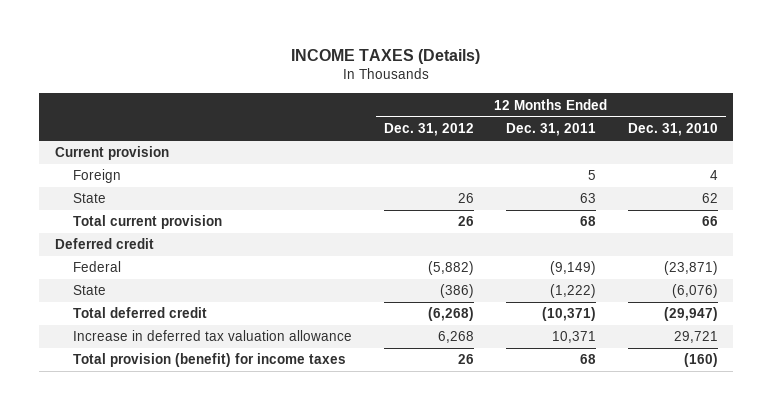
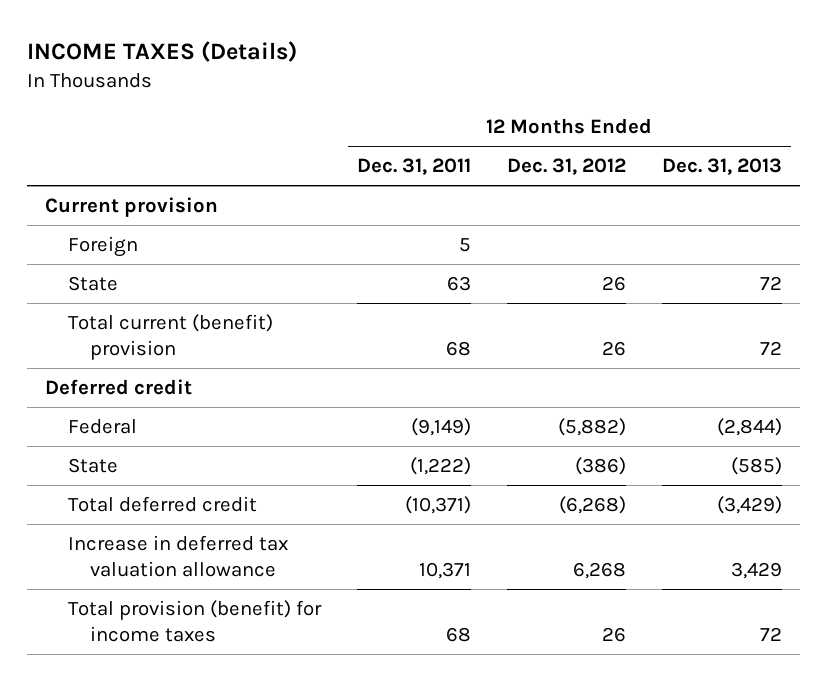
[627,123,718,137] Dec. 31, 2010 -> none
none -> [662,158,783,176] Dec. 31, 2013
[73,215,223,230] Total current provision -> [67,314,273,361] Total current (benefit) provision

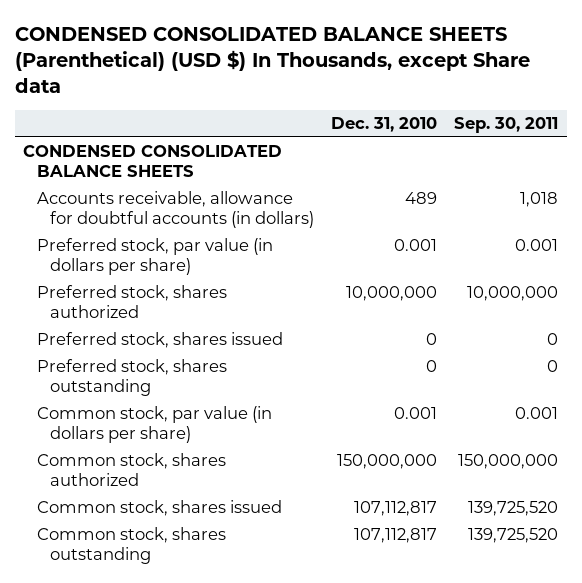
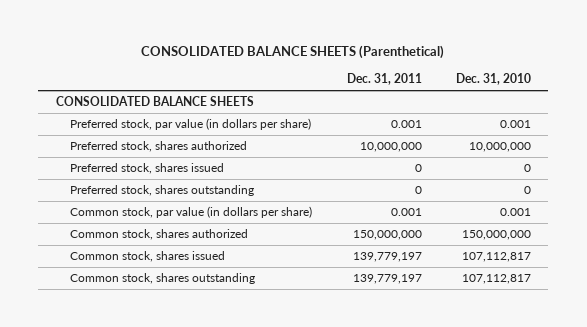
[14,26,530,93] CONDENSED CONSOLIDATED BALANCE SHEETS (Parenthetical) (USD $) In Thousands, except Share data -> [141,45,445,60] CONSOLIDATED BALANCE SHEETS (Parenthetical)
[454,116,559,133] Sep. 30, 2011 -> none
none -> [346,73,422,86] Dec. 31, 2011
[36,191,315,229] Accounts receivable, allowance for doubtful accounts (in dollars) -> none
[23,145,283,178] CONDENSED CONSOLIDATED BALANCE SHEETS -> [55,96,254,107] CONSOLIDATED BALANCE SHEETS

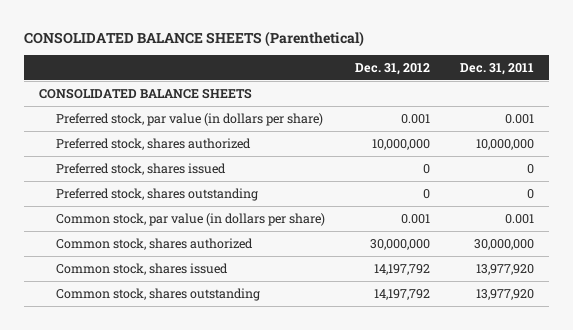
[456,73,532,86] Dec. 31, 2010 -> none
none -> [354,63,430,76] Dec. 31, 2012
[352,230,422,241] 150,000,000 -> [473,238,534,250] 30,000,000
[352,252,422,263] 139,779,197 -> [475,263,534,275] 13,977,920
[352,274,422,285] 139,779,197 -> [475,288,534,300] 13,977,920

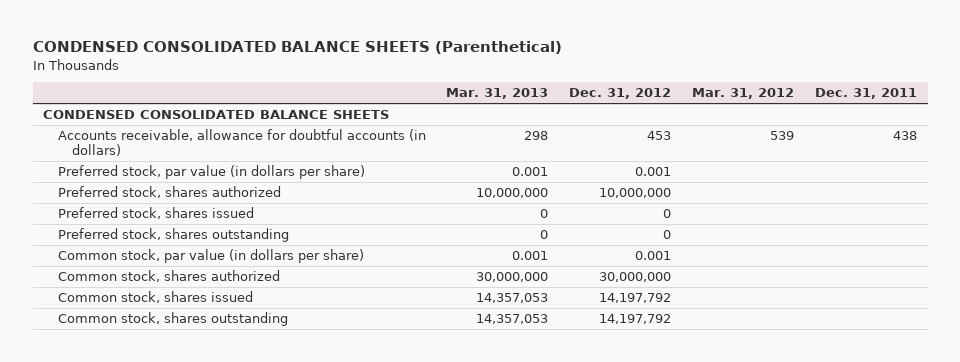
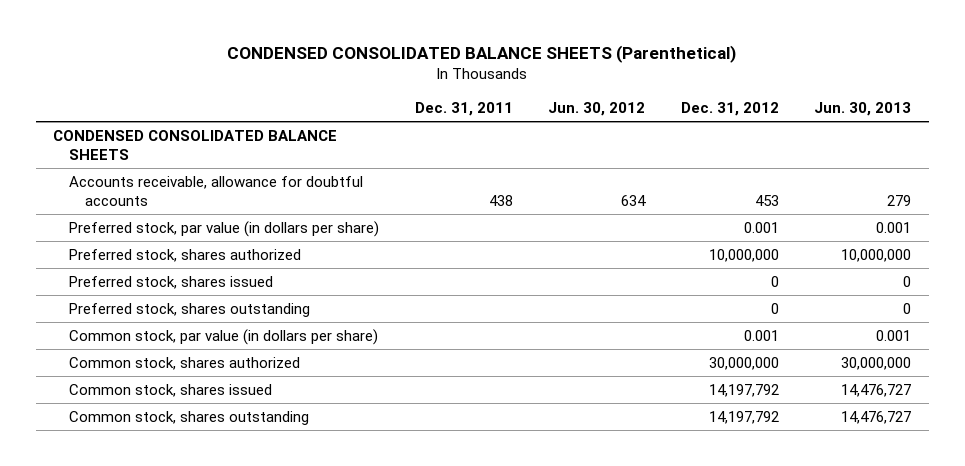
[446,88,549,100] Mar. 31, 2013 -> none
[692,88,795,100] Mar. 31, 2012 -> none
none -> [548,101,646,116] Jun. 30, 2012
none -> [814,101,912,116] Jun. 30, 2013
[57,129,426,156] Accounts receivable, allowance for doubtful accounts (in dollars) -> [69,175,364,206] Accounts receivable, allowance for doubtful accounts

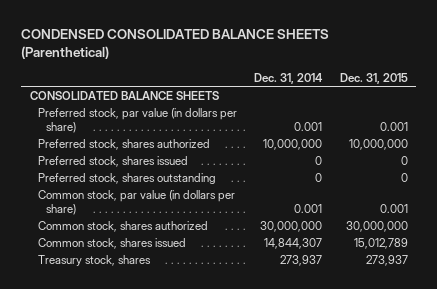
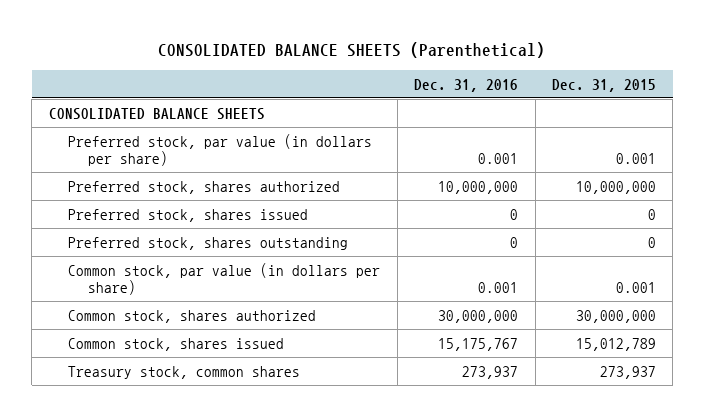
[20,29,329,60] CONDENSED CONSOLIDATED BALANCE SHEETS (Parenthetical) -> [158,41,546,58] CONSOLIDATED BALANCE SHEETS (Parenthetical)
[254,72,324,84] Dec. 31, 2014 -> none
none -> [414,78,519,92] Dec. 31, 2016
[38,254,152,266] Treasury stock, shares -> [68,365,301,379] Treasury stock, common shares

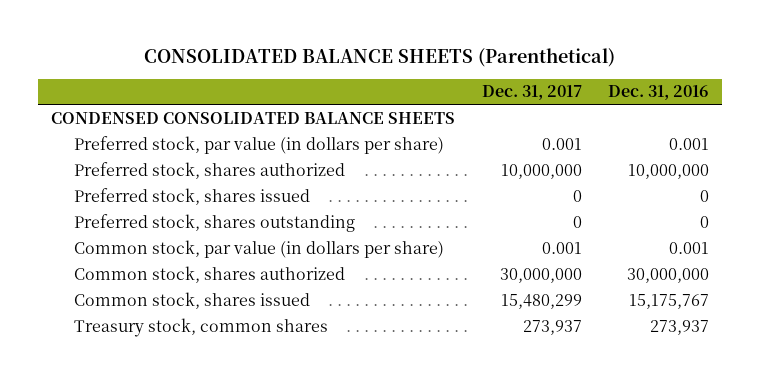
[551,78,656,92] Dec. 31, 2015 -> none
none -> [481,85,582,101] Dec. 31, 2017
[48,107,265,120] CONSOLIDATED BALANCE SHEETS -> [51,111,456,124] CONDENSED CONSOLIDATED BALANCE SHEETS

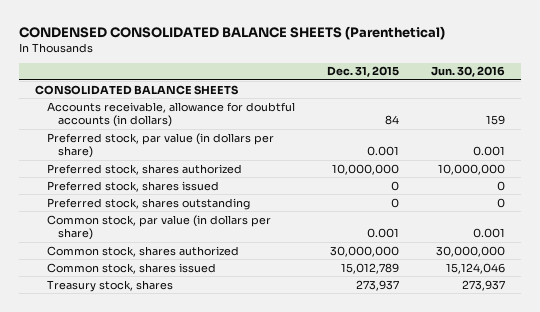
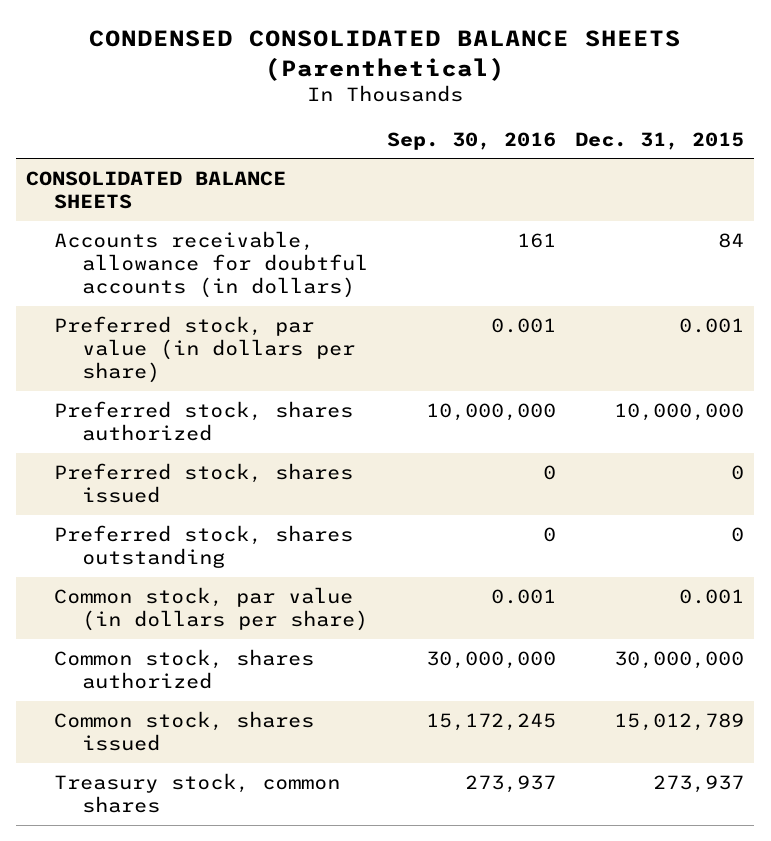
[431,66,506,78] Jun. 30, 2016 -> none
none -> [387,132,557,151] Sep. 30, 2016
[46,279,173,292] Treasury stock, shares -> [53,772,340,814] Treasury stock, common shares

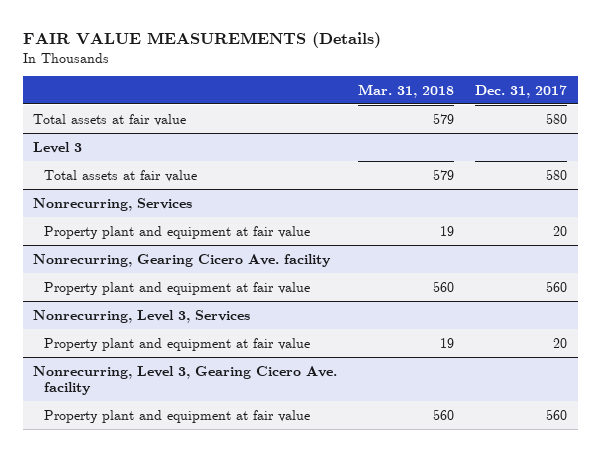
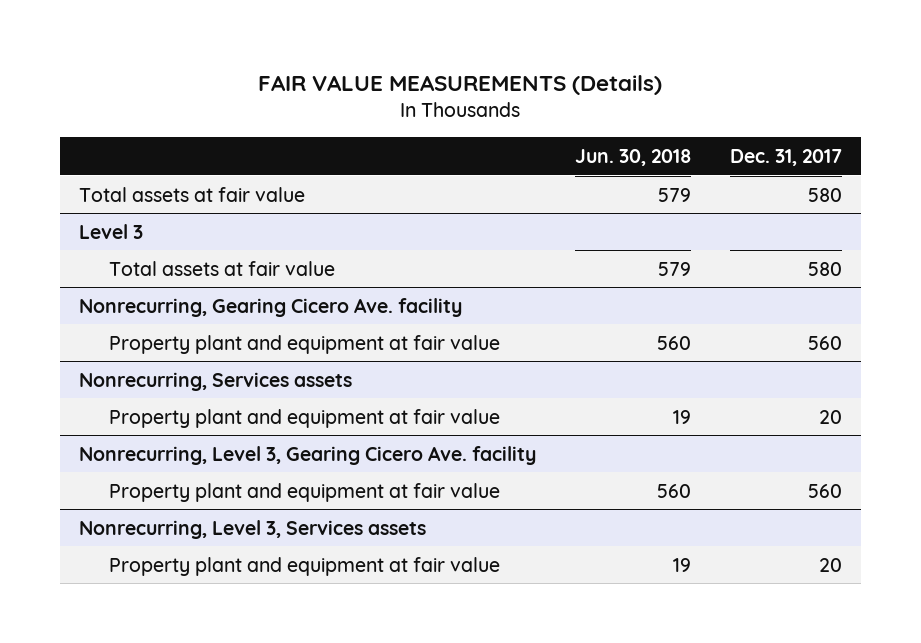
[358,83,455,98] Mar. 31, 2018 -> none
none -> [574,148,691,166] Jun. 30, 2018
[33,197,193,211] Nonrecurring, Services -> none
[44,225,311,239] Property plant and equipment at fair value -> none
[33,309,251,323] Nonrecurring, Level 3, Services -> none
none -> [79,371,353,391] Nonrecurring, Services assets
none -> [79,519,427,539] Nonrecurring, Level 3, Services assets
none -> [109,556,501,576] Property plant and equipment at fair value

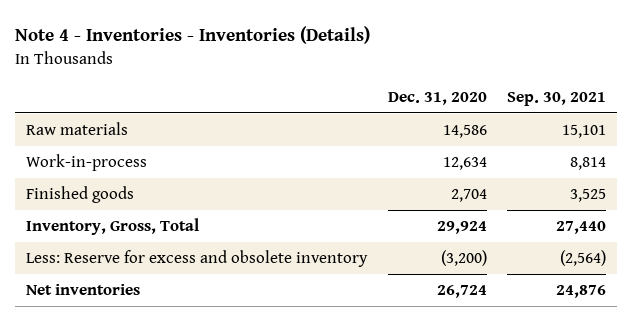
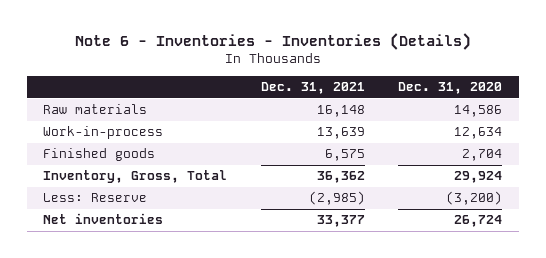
[15,26,371,45] Note 4 - Inventories - Inventories (Details) -> [74,33,471,51] Note 6 - Inventories - Inventories (Details)
[507,91,607,106] Sep. 30, 2021 -> none
none -> [260,82,365,95] Dec. 31, 2021
[25,250,368,268] Less: Reserve for excess and obsolete inventory -> [43,193,148,203] Less: Reserve

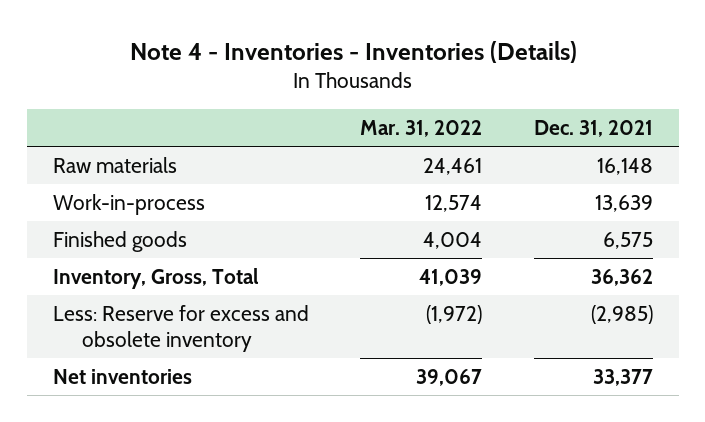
[74,33,471,51] Note 6 - Inventories - Inventories (Details) -> [129,40,577,63] Note 4 - Inventories - Inventories (Details)
[398,82,503,95] Dec. 31, 2020 -> none
none -> [360,120,483,138] Mar. 31, 2022
[43,193,148,203] Less: Reserve -> [52,304,309,352] Less: Reserve for excess and obsolete inventory

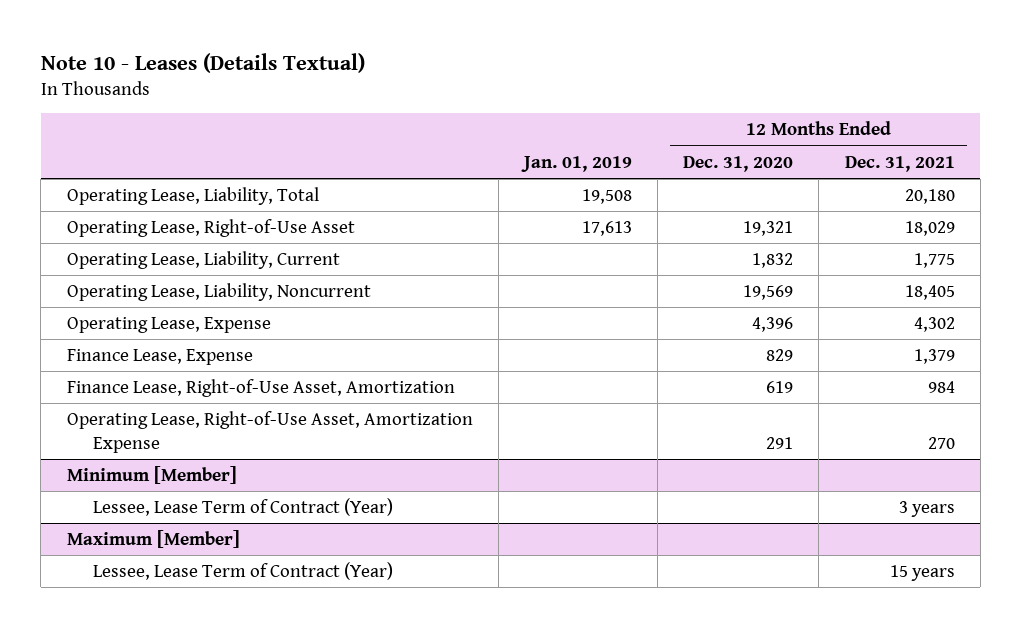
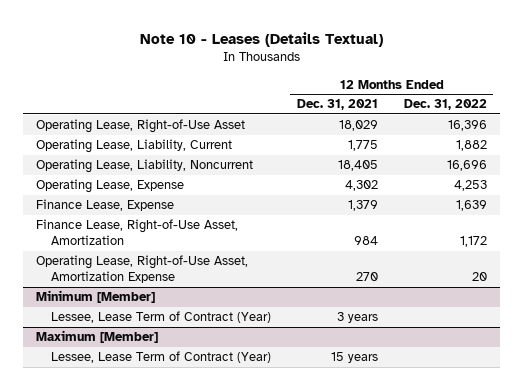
[520,155,632,172] Jan. 01, 2019 -> none
[683,155,794,172] Dec. 31, 2020 -> none
none -> [403,99,487,111] Dec. 31, 2022
[66,186,319,205] Operating Lease, Liability, Total -> none

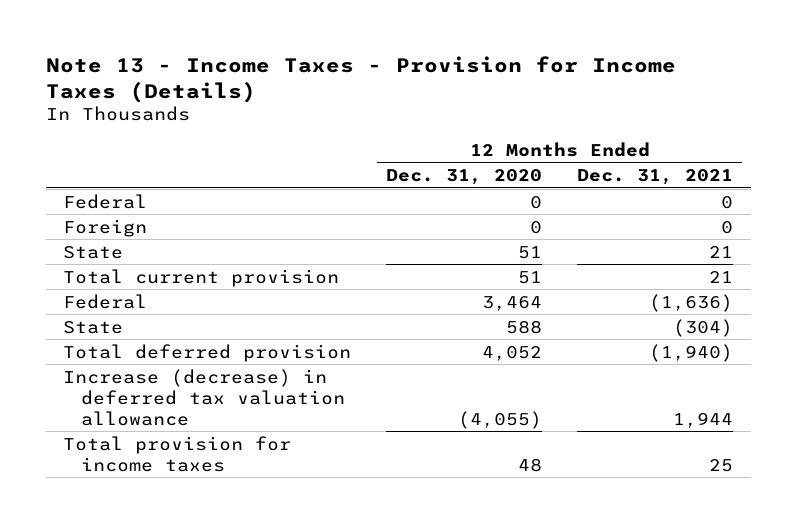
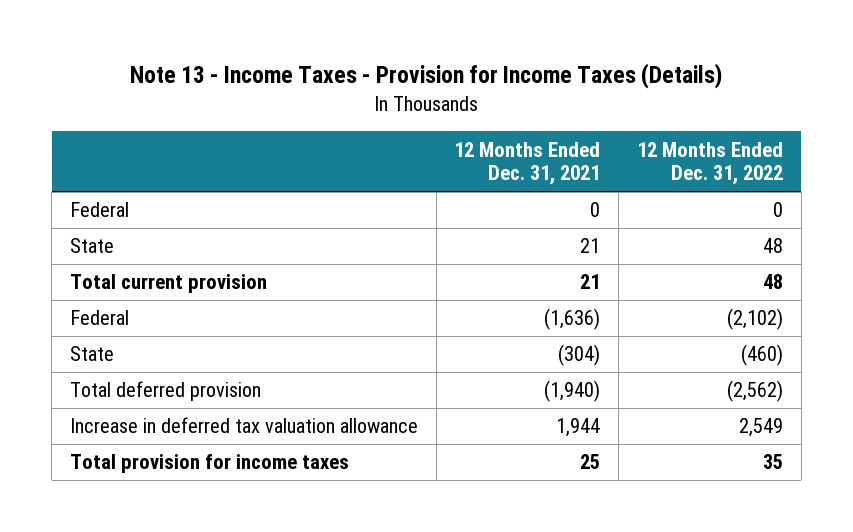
[386,168,543,185] Dec. 31, 2020 -> none
none -> [636,141,783,186] 12 Months Ended Dec. 31, 2022
[63,218,148,237] Foreign -> none
[63,368,345,426] Increase (decrease) in deferred tax valuation allowance -> [70,417,419,434] Increase in deferred tax valuation allowance

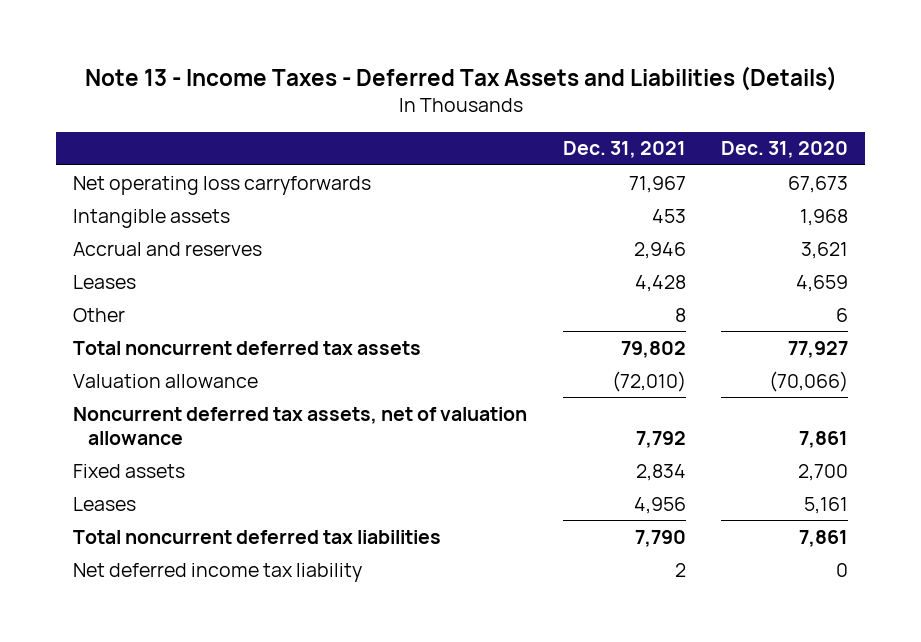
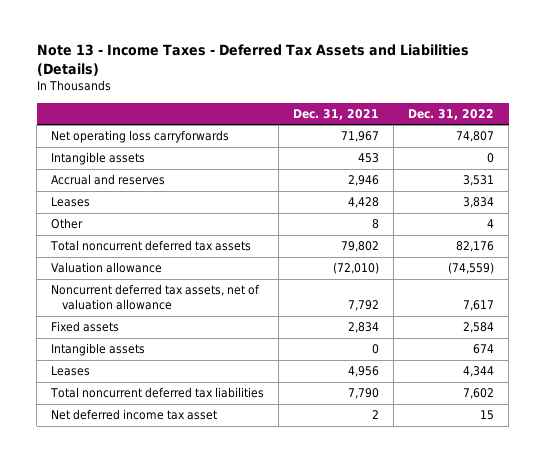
[720,141,848,159] Dec. 31, 2020 -> none
none -> [408,108,495,120] Dec. 31, 2022
none -> [51,343,146,357] Intangible assets
[73,562,363,582] Net deferred income tax liability -> [51,409,218,421] Net deferred income tax asset

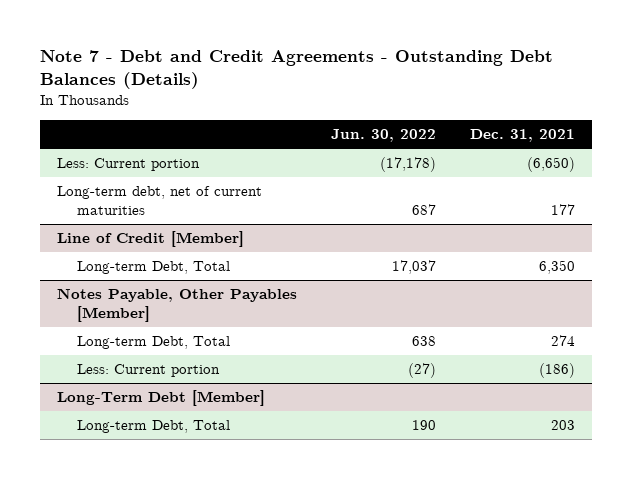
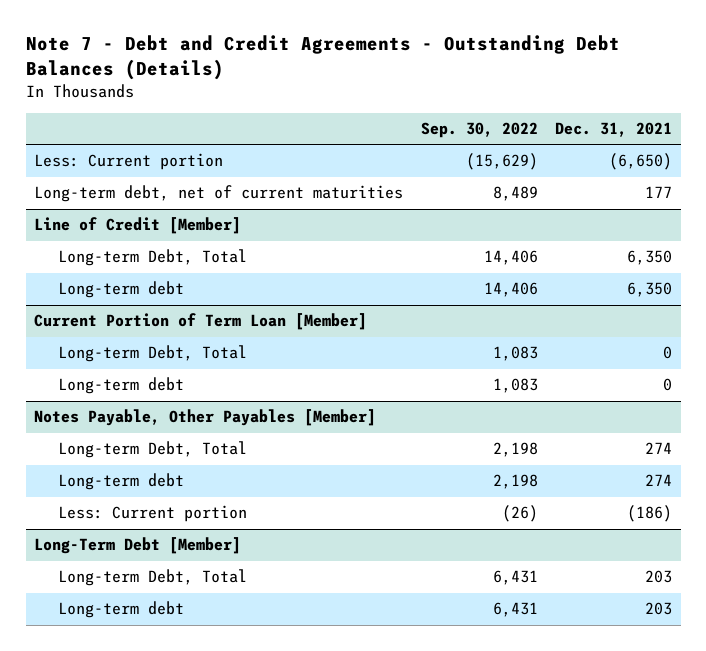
[330,129,436,143] Jun. 30, 2022 -> none
none -> [420,122,538,139] Sep. 30, 2022
none -> [57,281,184,299] Long-term debt
none -> [34,313,368,331] Current Portion of Term Loan [Member]
none -> [57,345,247,363] Long-term Debt, Total
none -> [57,377,184,395] Long-term debt
none -> [57,473,184,491] Long-term debt
none -> [57,601,184,619] Long-term debt

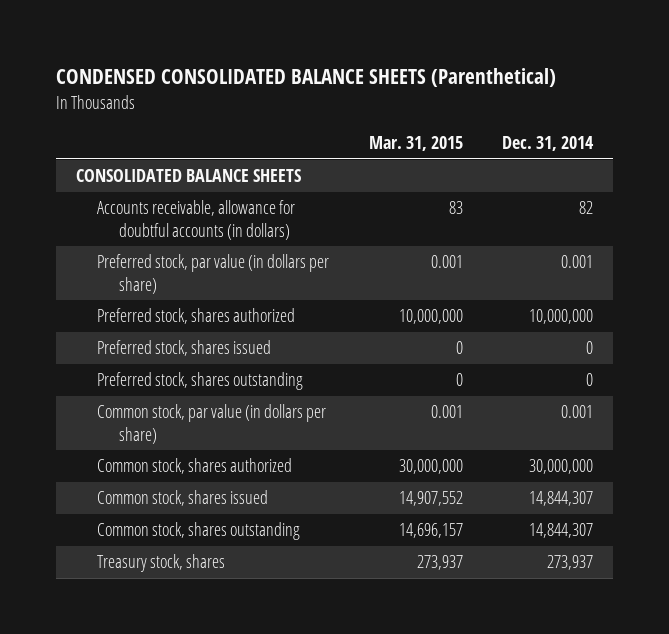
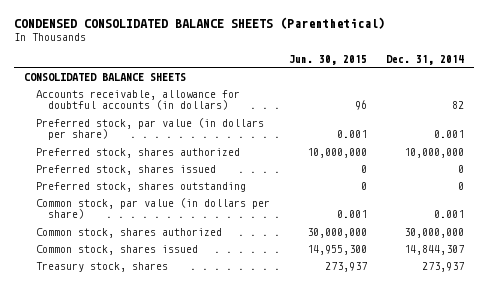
[368,136,463,152] Mar. 31, 2015 -> none
none -> [289,54,368,65] Jun. 30, 2015
[97,522,301,541] Common stock, shares outstanding -> none

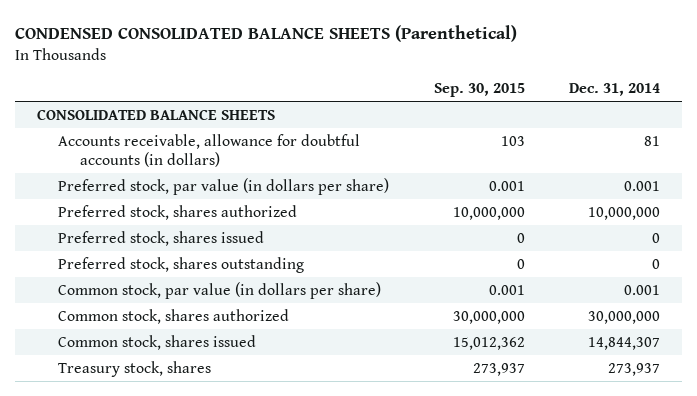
[289,54,368,65] Jun. 30, 2015 -> none
none -> [433,83,525,98] Sep. 30, 2015
[452,101,465,110] 82 -> [644,135,661,146] 81

